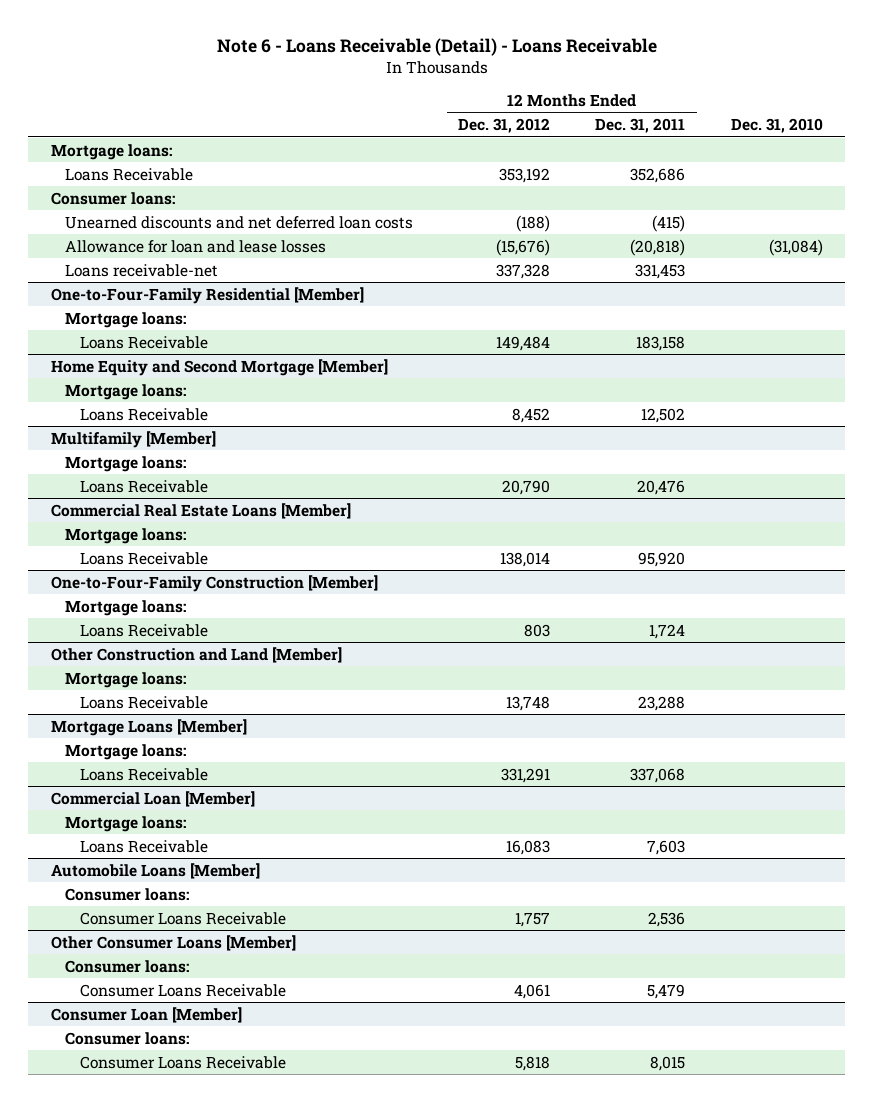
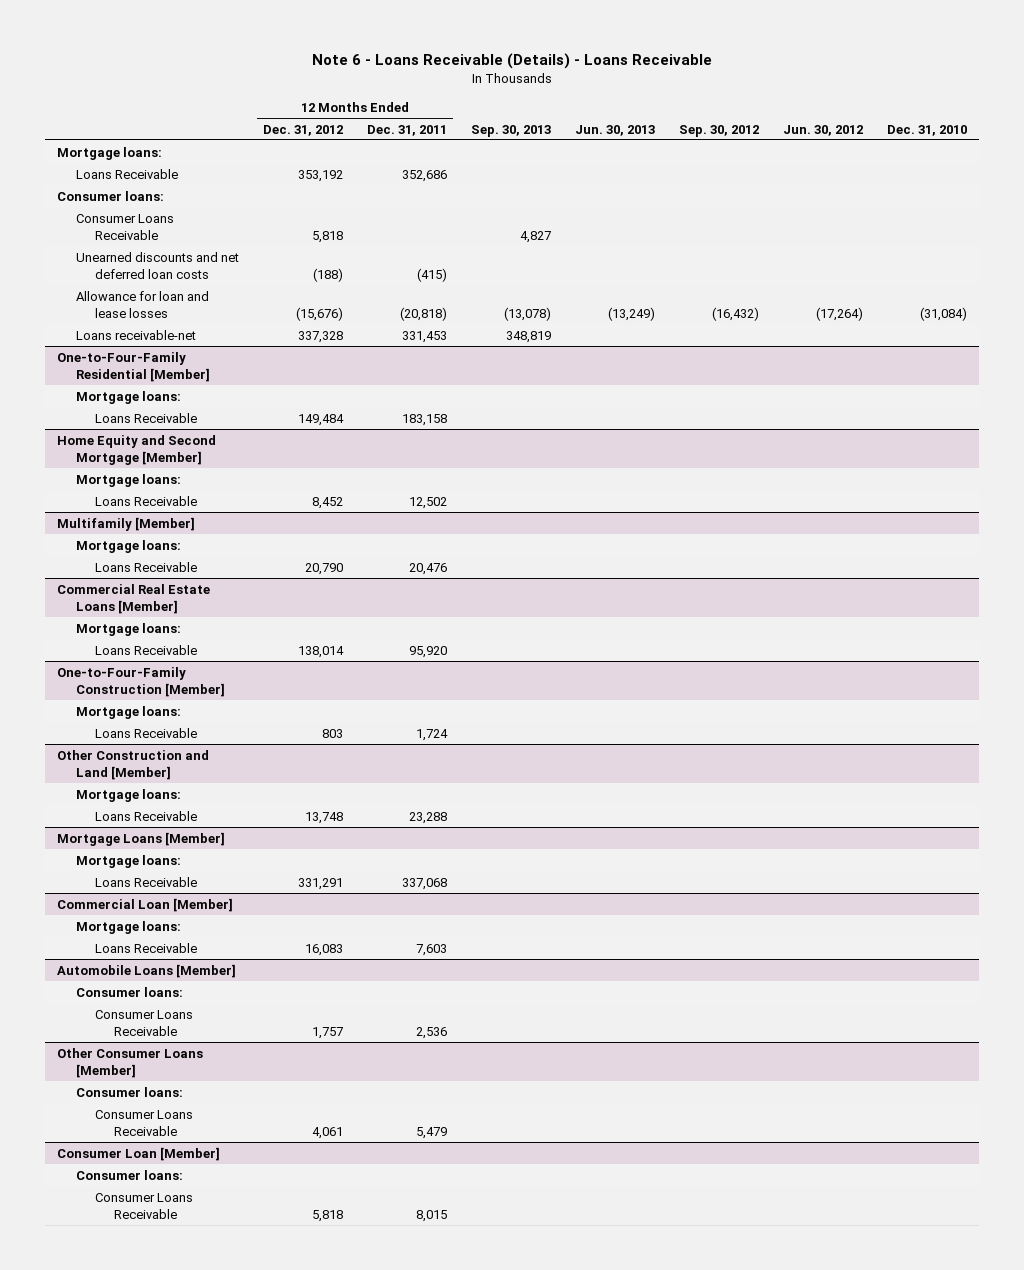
[216,38,657,57] Note 6 - Loans Receivable (Detail) - Loans Receivable -> [312,53,713,70] Note 6 - Loans Receivable (Details) - Loans Receivable
none -> [471,124,552,137] Sep. 30, 2013
none -> [575,124,656,136] Jun. 30, 2013
none -> [679,124,760,137] Sep. 30, 2012
none -> [783,124,864,136] Jun. 30, 2012
none -> [76,213,175,240] Consumer Loans Receivable

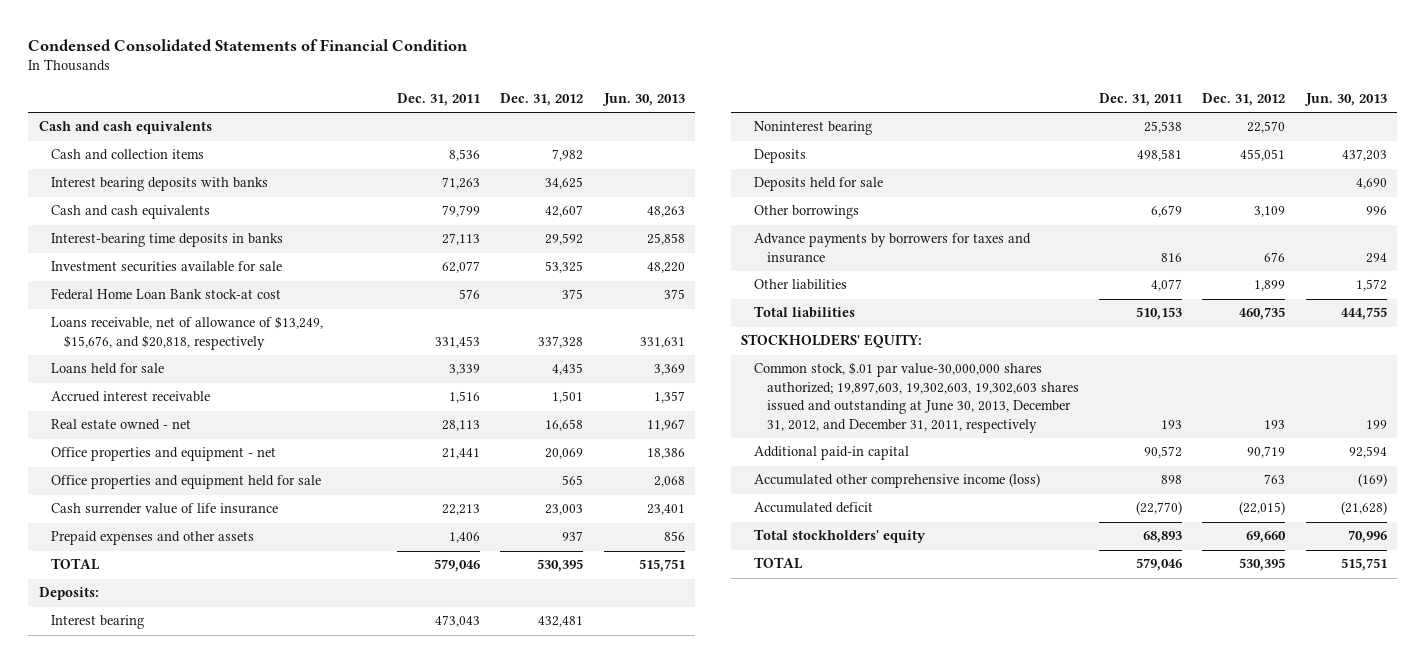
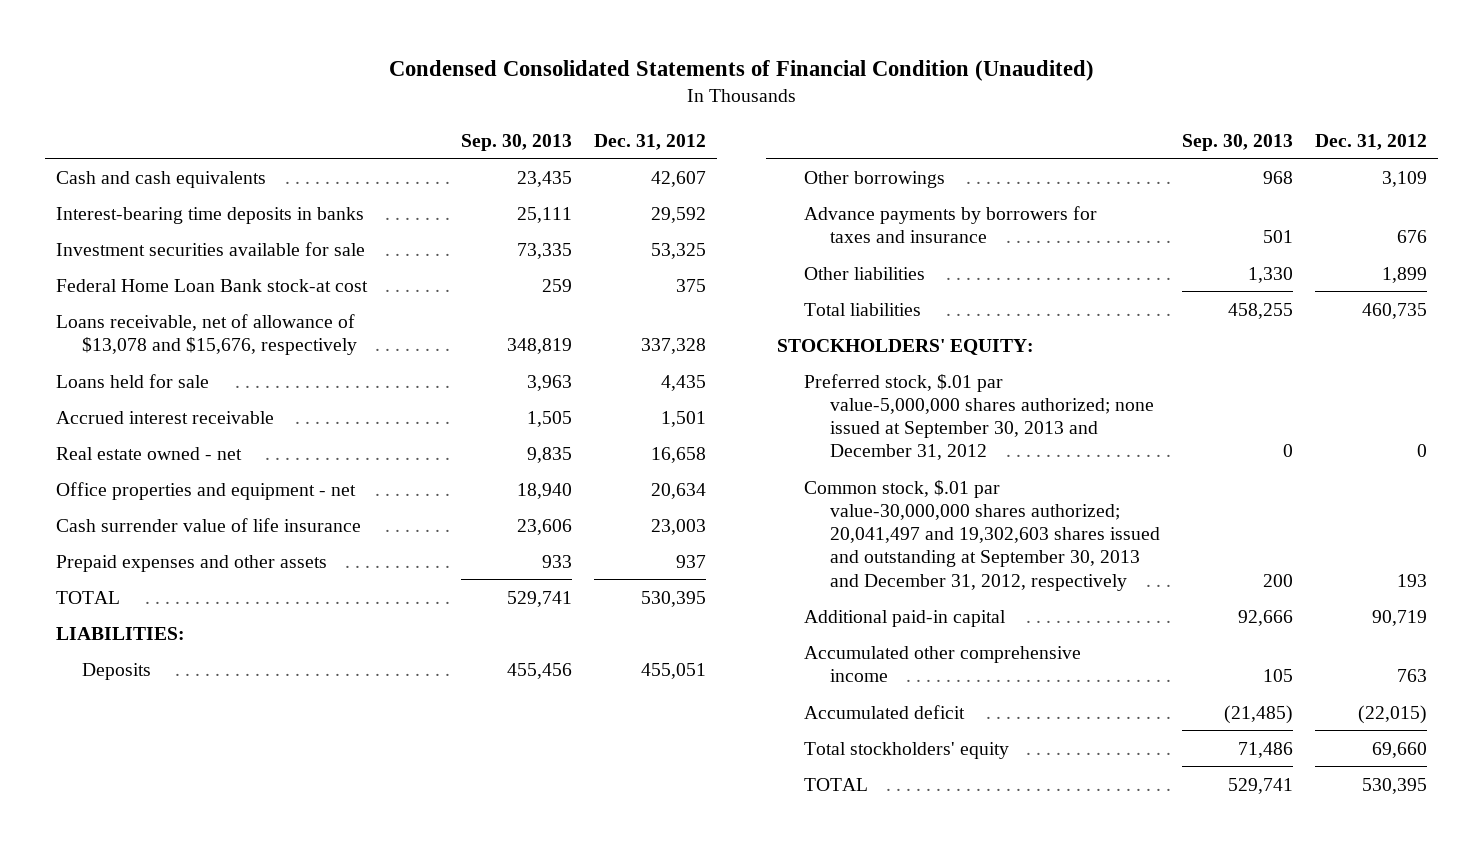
[28,38,469,51] Condensed Consolidated Statements of Financial Condition -> [388,59,1094,81] Condensed Consolidated Statements of Financial Condition (Unaudited)
[396,93,480,107] Dec. 31, 2011 -> none
[601,93,685,107] Jun. 30, 2013 -> none
none -> [460,133,572,151] Sep. 30, 2013
[38,121,212,135] Cash and cash equivalents -> none
[51,149,205,161] Cash and collection items -> none
[51,177,269,192] Interest bearing deposits with banks -> none
[51,316,324,350] Loans receivable, net of allowance of $13,249, $15,676, and $20,818, respectively -> [56,313,358,355] Loans receivable, net of allowance of $13,078 and $15,676, respectively
[51,475,322,490] Office properties and equipment held for sale -> none
[545,448,584,460] 20,069 -> [650,482,706,499] 20,634
[38,587,99,601] Deposits: -> none
[51,615,145,630] Interest bearing -> none
[753,121,872,136] Noninterest bearing -> none
none -> [56,626,186,640] LIABILITIES:
[753,177,883,192] Deposits held for sale -> none
none -> [803,373,1154,461] Preferred stock, $.01 par value-5,000,000 shares authorized; none issued at September 30, 2013 and December 31, 2012
[753,362,1079,433] Common stock, $.01 par value-30,000,000 shares authorized; 19,897,603, 19,302,603, 19,302,603 shares issued and outstanding at June 30, 2013, December 31, 2012, and December 31, 2011, respectively -> [803,479,1160,591] Common stock, $.01 par value-30,000,000 shares authorized; 20,041,497 and 19,302,603 shares issued and outstanding at September 30, 2013 and December 31, 2012, respectively
[753,473,1040,489] Accumulated other comprehensive income (loss) -> [803,645,1081,682] Accumulated other comprehensive income

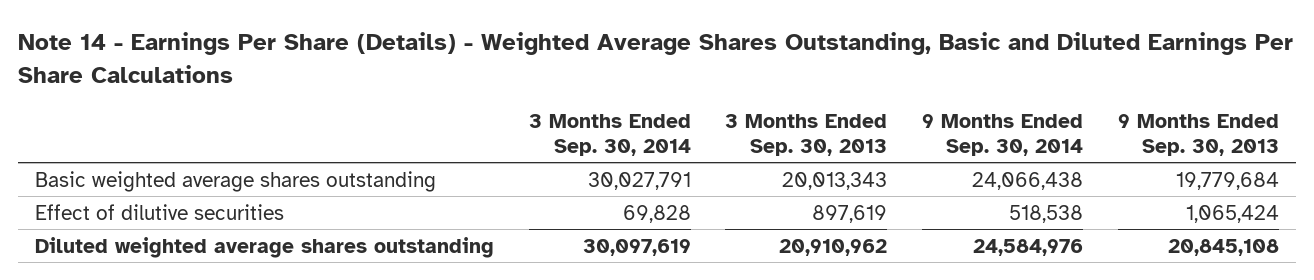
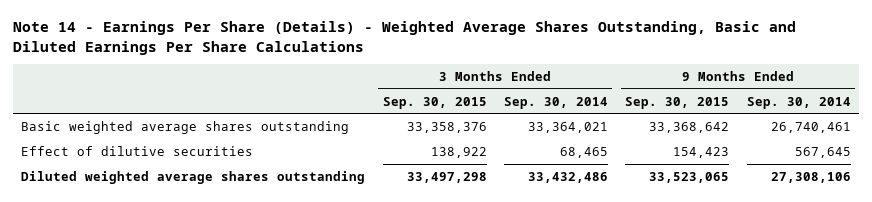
[725,113,888,156] 3 Months Ended Sep. 30, 2013 -> none
[1117,113,1279,156] 9 Months Ended Sep. 30, 2013 -> none
none -> [382,96,487,109] Sep. 30, 2015
none -> [625,96,730,109] Sep. 30, 2015
[587,171,691,190] 30,027,791 -> [527,121,608,133] 33,364,021
[972,171,1084,190] 24,066,438 -> [770,121,851,133] 26,740,461
[622,204,691,223] 69,828 -> [559,146,608,158] 68,465
[1009,204,1084,223] 518,538 -> [794,146,851,158] 567,645
[582,238,691,256] 30,097,619 -> [527,171,608,183] 33,432,486
[973,238,1084,256] 24,584,976 -> [770,171,851,183] 27,308,106

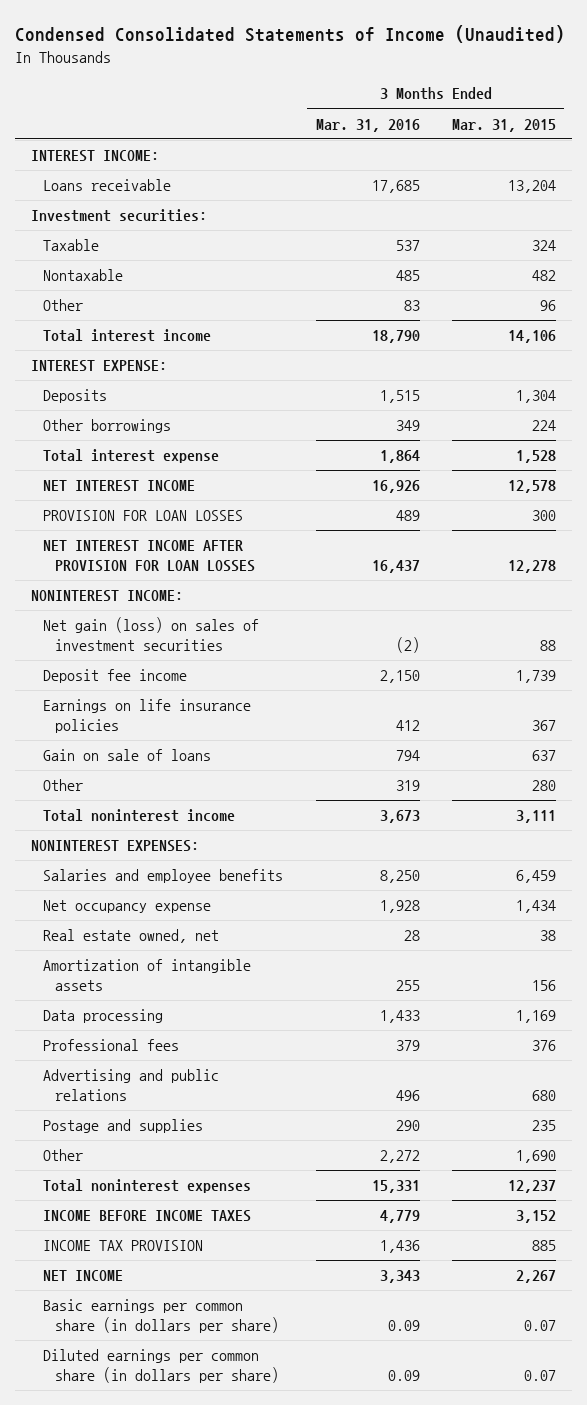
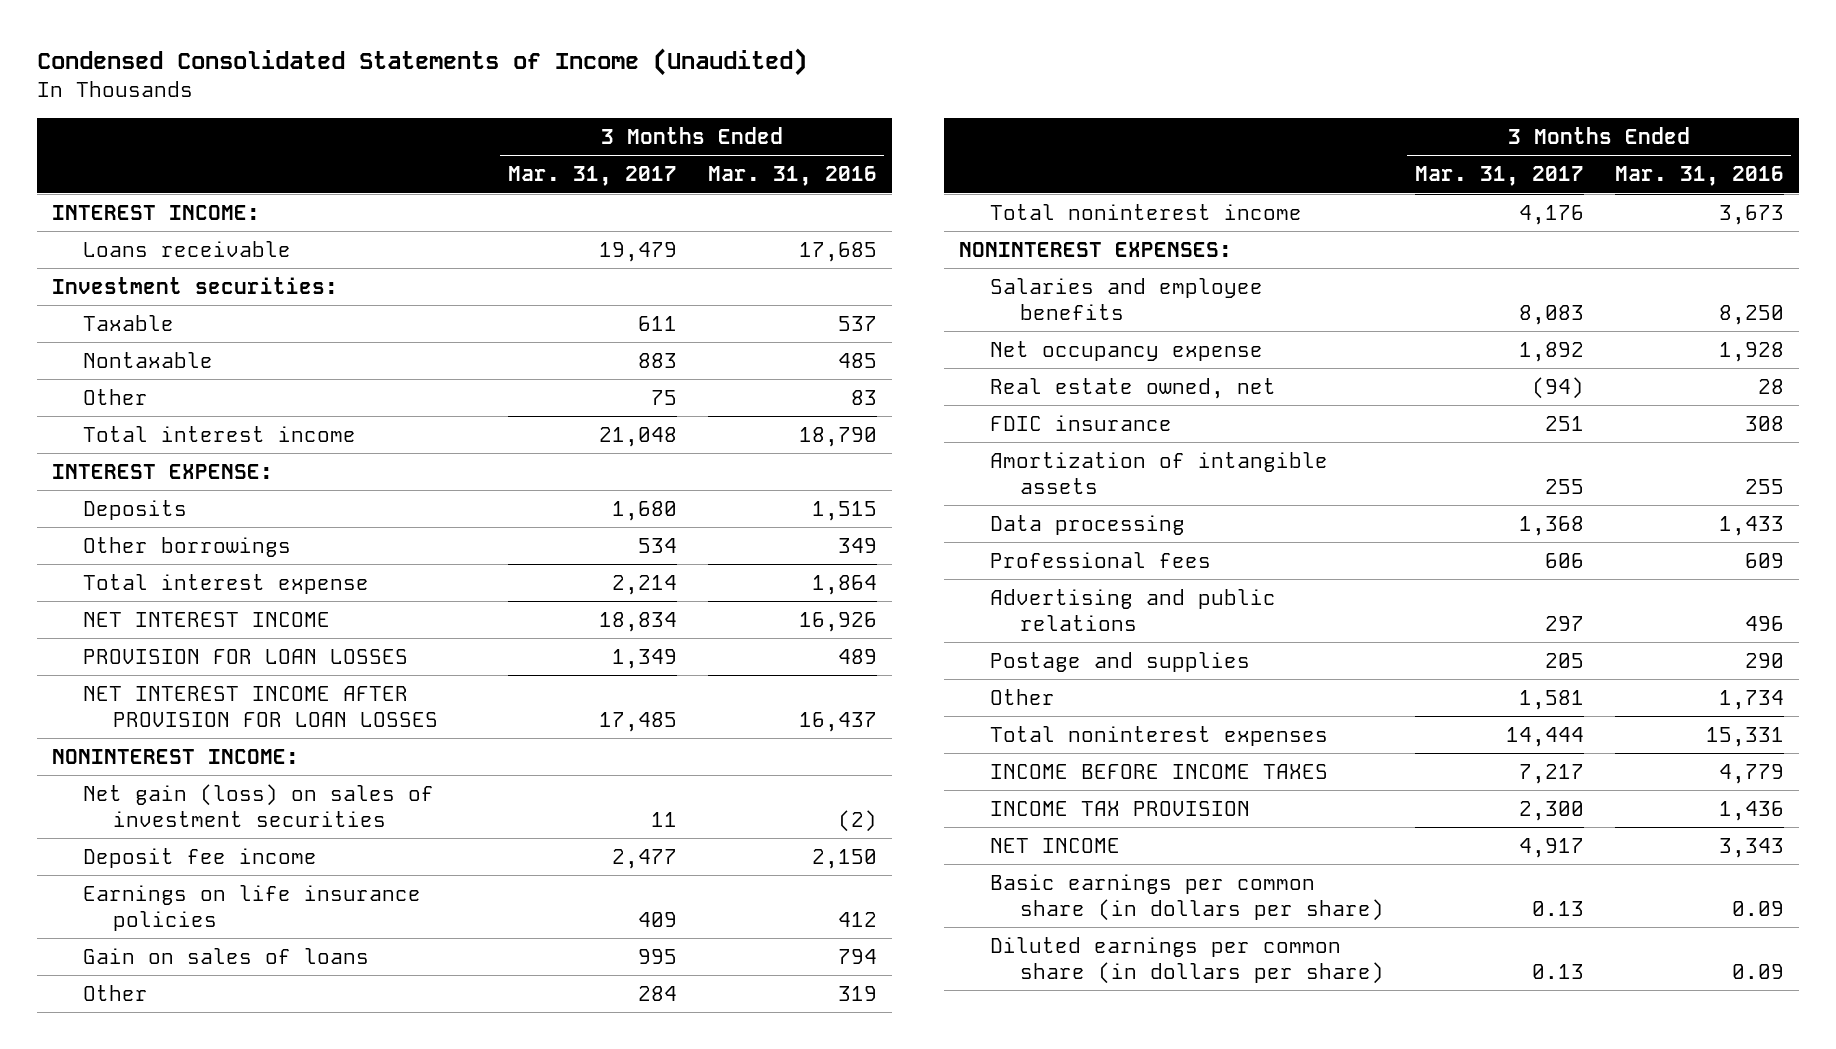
[451,118,556,132] Mar. 31, 2015 -> none
none -> [507,166,677,187] Mar. 31, 2017
[43,749,212,762] Gain on sale of loans -> [82,947,369,964] Gain on sales of loans
none -> [989,414,1172,431] FDIC insurance
[395,1040,420,1052] 379 -> [1744,552,1784,568] 609
[379,1150,420,1164] 2,272 -> [1718,689,1784,710] 1,734

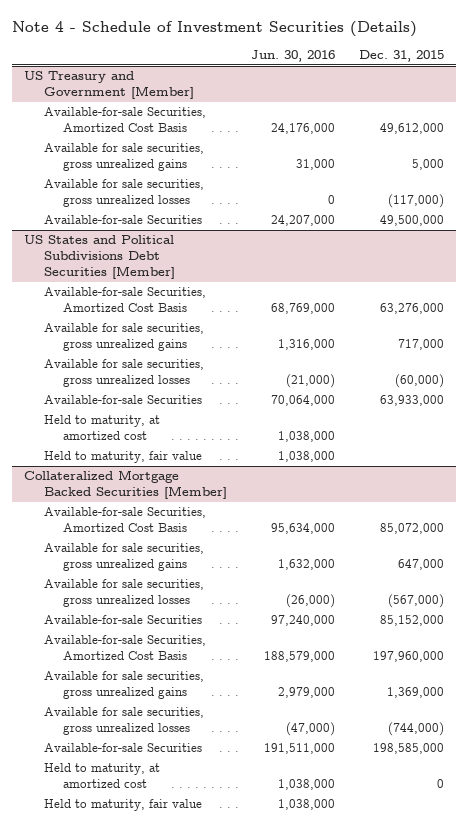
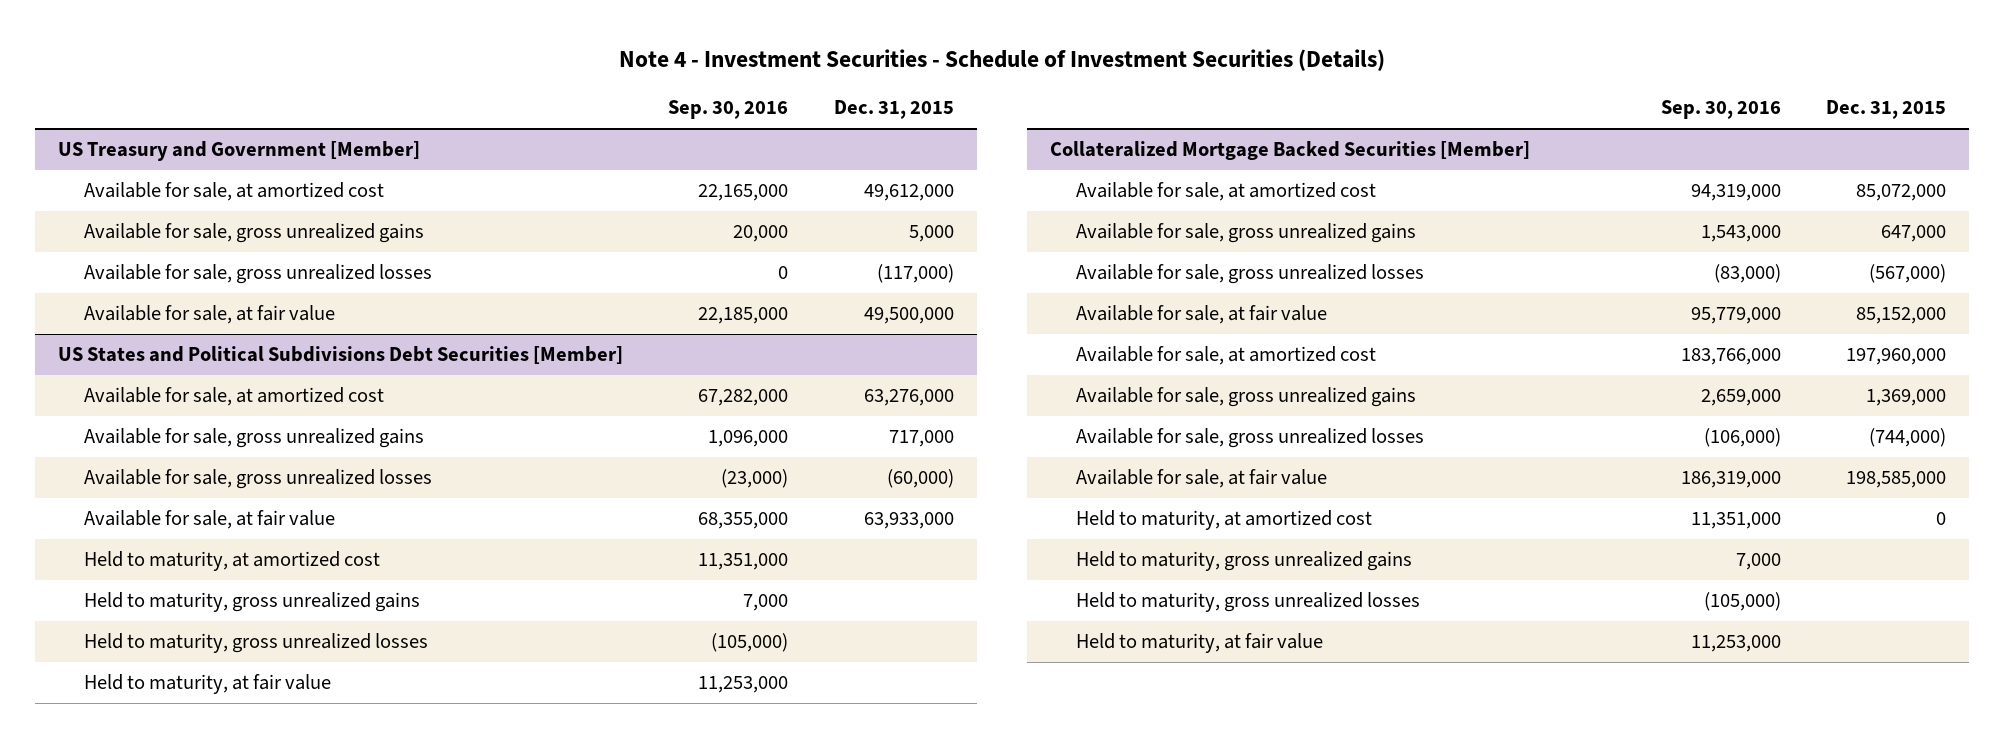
[12,20,418,37] Note 4 - Schedule of Investment Securities (Details) -> [618,48,1385,71] Note 4 - Investment Securities - Schedule of Investment Securities (Details)
[250,50,335,63] Jun. 30, 2016 -> none
none -> [668,100,789,120] Sep. 30, 2016
[43,107,206,133] Available-for-sale Securities, Amortized Cost Basis -> [83,182,384,202] Available for sale, at amortized cost
[43,143,204,172] Available for sale securities, gross unrealized gains -> [83,223,424,244] Available for sale, gross unrealized gains
[43,179,204,208] Available for sale securities, gross unrealized losses -> [83,264,432,285] Available for sale, gross unrealized losses
[43,215,202,225] Available-for-sale Securities -> [83,305,335,325] Available for sale, at fair value
[43,287,206,313] Available-for-sale Securities, Amortized Cost Basis -> [83,387,384,407] Available for sale, at amortized cost
[43,323,204,352] Available for sale securities, gross unrealized gains -> [83,428,424,449] Available for sale, gross unrealized gains
[43,359,204,388] Available for sale securities, gross unrealized losses -> [83,469,432,490] Available for sale, gross unrealized losses
[43,395,202,405] Available-for-sale Securities -> [83,510,335,530] Available for sale, at fair value
none -> [83,592,420,613] Held to maturity, gross unrealized gains
none -> [83,633,428,654] Held to maturity, gross unrealized losses
[43,451,202,464] Held to maturity, fair value -> [83,674,331,695] Held to maturity, at fair value
[43,507,206,533] Available-for-sale Securities, Amortized Cost Basis -> [1076,182,1377,202] Available for sale, at amortized cost
[43,543,204,572] Available for sale securities, gross unrealized gains -> [1076,223,1417,244] Available for sale, gross unrealized gains
[43,579,204,608] Available for sale securities, gross unrealized losses -> [1076,264,1425,285] Available for sale, gross unrealized losses
[43,615,202,625] Available-for-sale Securities -> [1076,305,1328,325] Available for sale, at fair value
[43,635,206,661] Available-for-sale Securities, Amortized Cost Basis -> [1076,346,1377,366] Available for sale, at amortized cost
[43,671,204,700] Available for sale securities, gross unrealized gains -> [1076,387,1417,408] Available for sale, gross unrealized gains
[43,707,204,736] Available for sale securities, gross unrealized losses -> [1076,428,1425,449] Available for sale, gross unrealized losses
[43,743,202,753] Available-for-sale Securities -> [1076,469,1328,489] Available for sale, at fair value
none -> [1076,551,1413,572] Held to maturity, gross unrealized gains
none -> [1076,592,1421,613] Held to maturity, gross unrealized losses
[43,799,202,812] Held to maturity, fair value -> [1076,633,1324,654] Held to maturity, at fair value

